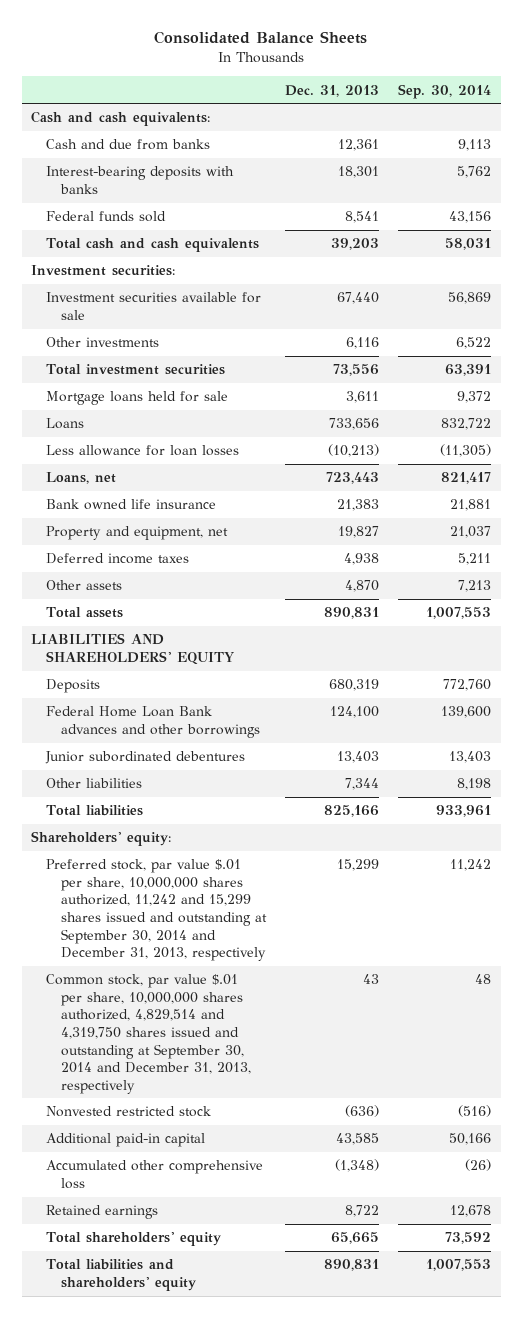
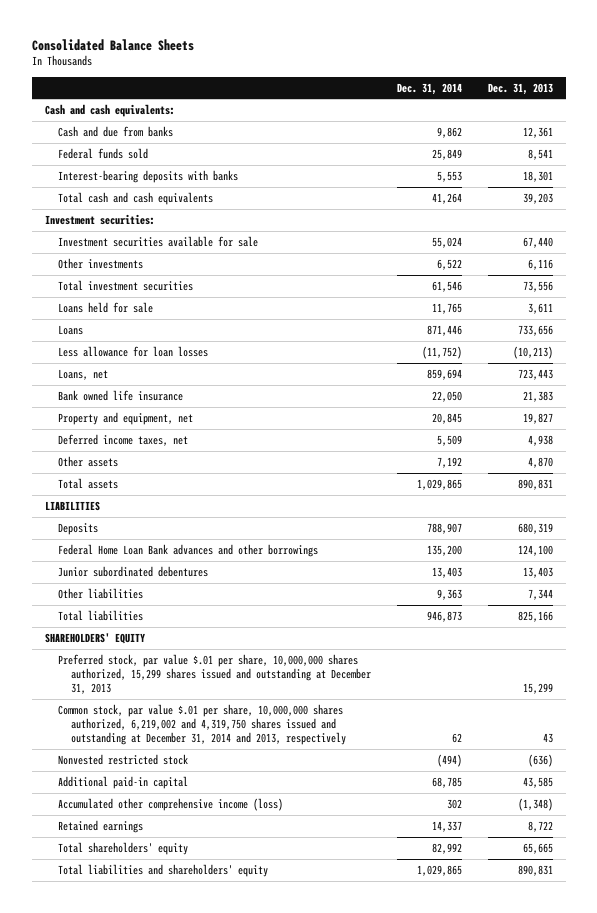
[398,83,492,99] Sep. 30, 2014 -> none
none -> [396,82,462,95] Dec. 31, 2014
[45,166,234,194] Interest-bearing deposits with banks -> [57,169,238,183] Interest-bearing deposits with banks
[45,391,228,406] Mortgage loans held for sale -> [57,301,153,313] Loans held for sale
[45,553,189,565] Deferred income taxes -> [57,433,188,446] Deferred income taxes, net
[31,633,234,665] LIABILITIES AND SHAREHOLDERS' EQUITY -> [44,500,100,511] LIABILITIES
[31,831,172,847] Shareholders' equity: -> [44,632,145,644] SHAREHOLDERS' EQUITY
[45,859,267,962] Preferred stock, par value $.01 per share, 10,000,000 shares authorized, 11,242 and 15,299 shares issued and outstanding at September 30, 2014 and December 31, 2013, respectively -> [57,653,372,694] Preferred stock, par value $.01 per share, 10,000,000 shares authorized, 15,299 shares issued and outstanding at December 31, 2013
[45,974,251,1094] Common stock, par value $.01 per share, 10,000,000 shares authorized, 4,829,514 and 4,319,750 shares issued and outstanding at September 30, 2014 and December 31, 2013, respectively -> [57,703,347,745] Common stock, par value $.01 per share, 10,000,000 shares authorized, 6,219,002 and 4,319,750 shares issued and outstanding at December 31, 2014 and 2013, respectively
[45,1160,263,1189] Accumulated other comprehensive loss -> [57,797,283,811] Accumulated other comprehensive income (loss)

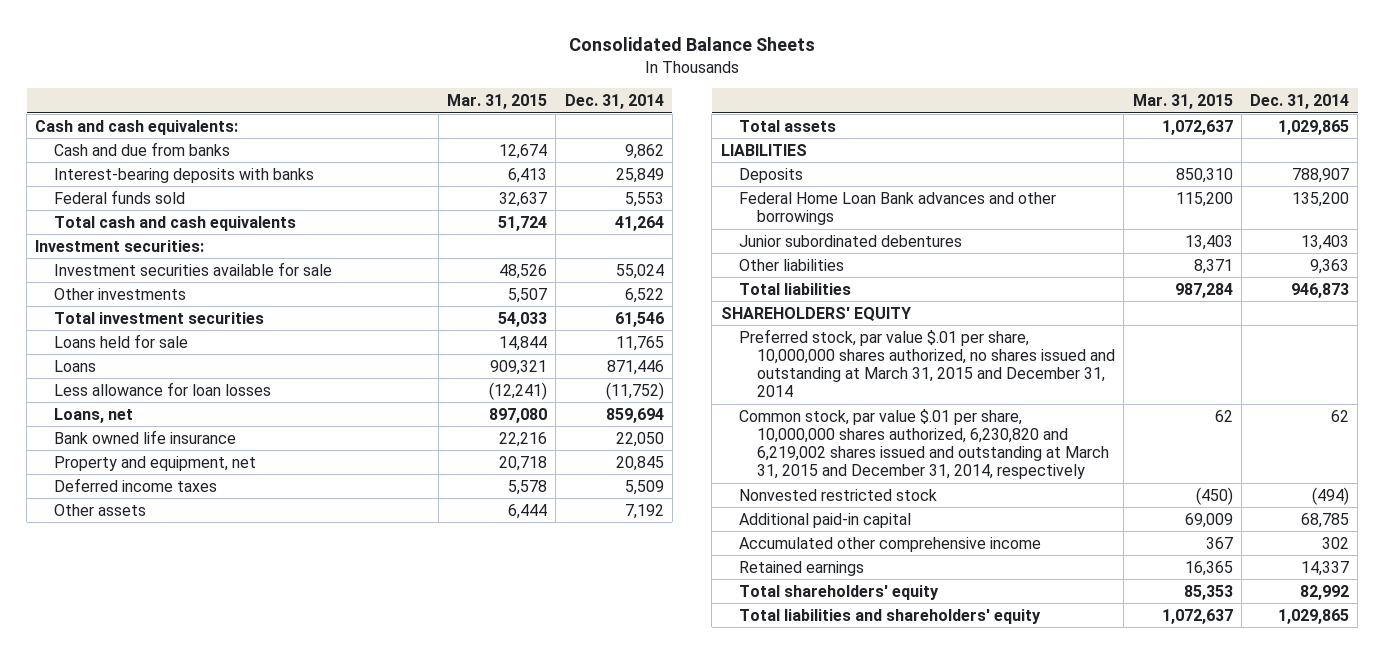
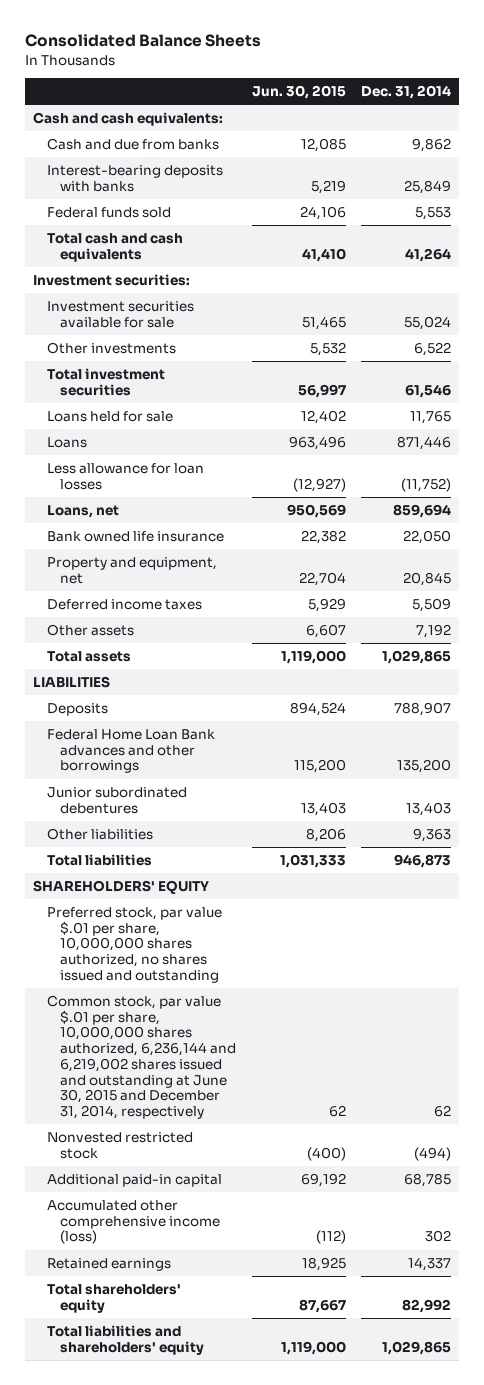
[447,94,548,110] Mar. 31, 2015 -> none
none -> [251,85,346,100] Jun. 30, 2015
[738,328,1116,398] Preferred stock, par value $.01 per share, 10,000,000 shares authorized, no shares issued and outstanding at March 31, 2015 and December 31, 2014 -> [46,907,222,983] Preferred stock, par value $.01 per share, 10,000,000 shares authorized, no shares issued and outstanding
[738,408,1110,480] Common stock, par value $.01 per share, 10,000,000 shares authorized, 6,230,820 and 6,219,002 shares issued and outstanding at March 31, 2015 and December 31, 2014, respectively -> [46,995,237,1119] Common stock, par value $.01 per share, 10,000,000 shares authorized, 6,236,144 and 6,219,002 shares issued and outstanding at June 30, 2015 and December 31, 2014, respectively
[738,536,1041,552] Accumulated other comprehensive income -> [46,1200,221,1245] Accumulated other comprehensive income (loss)

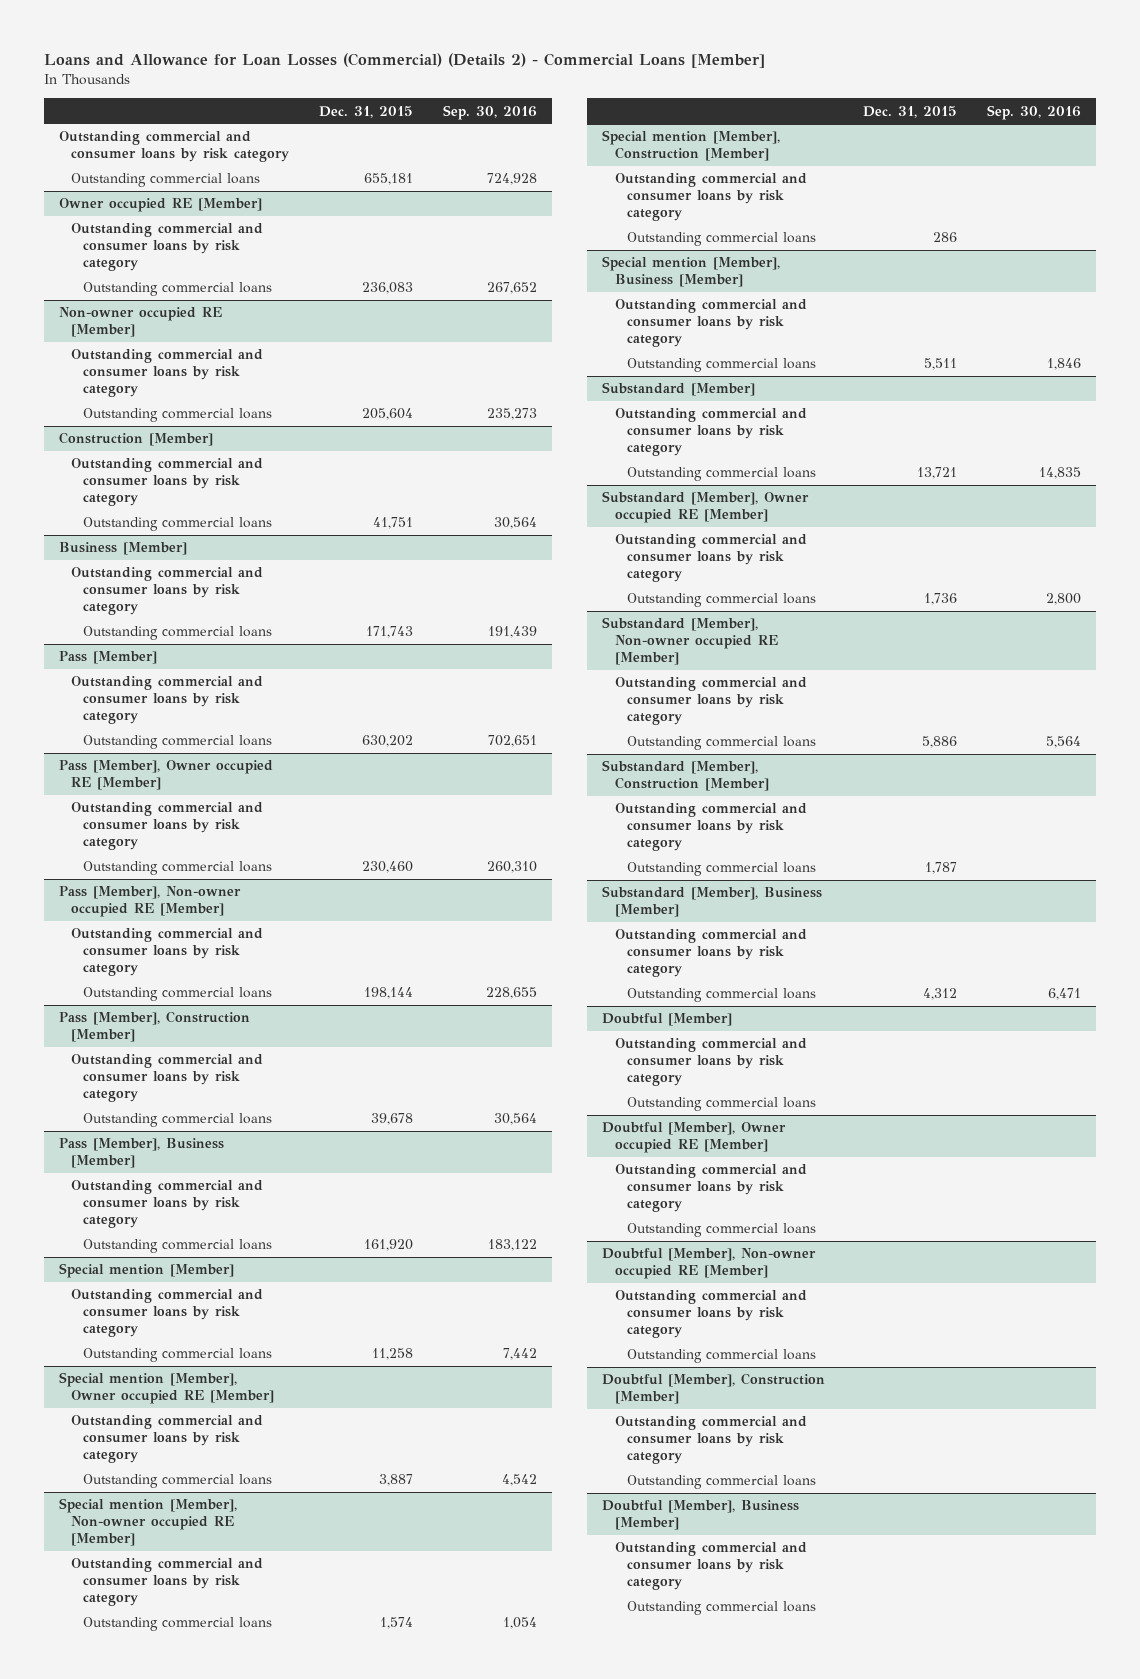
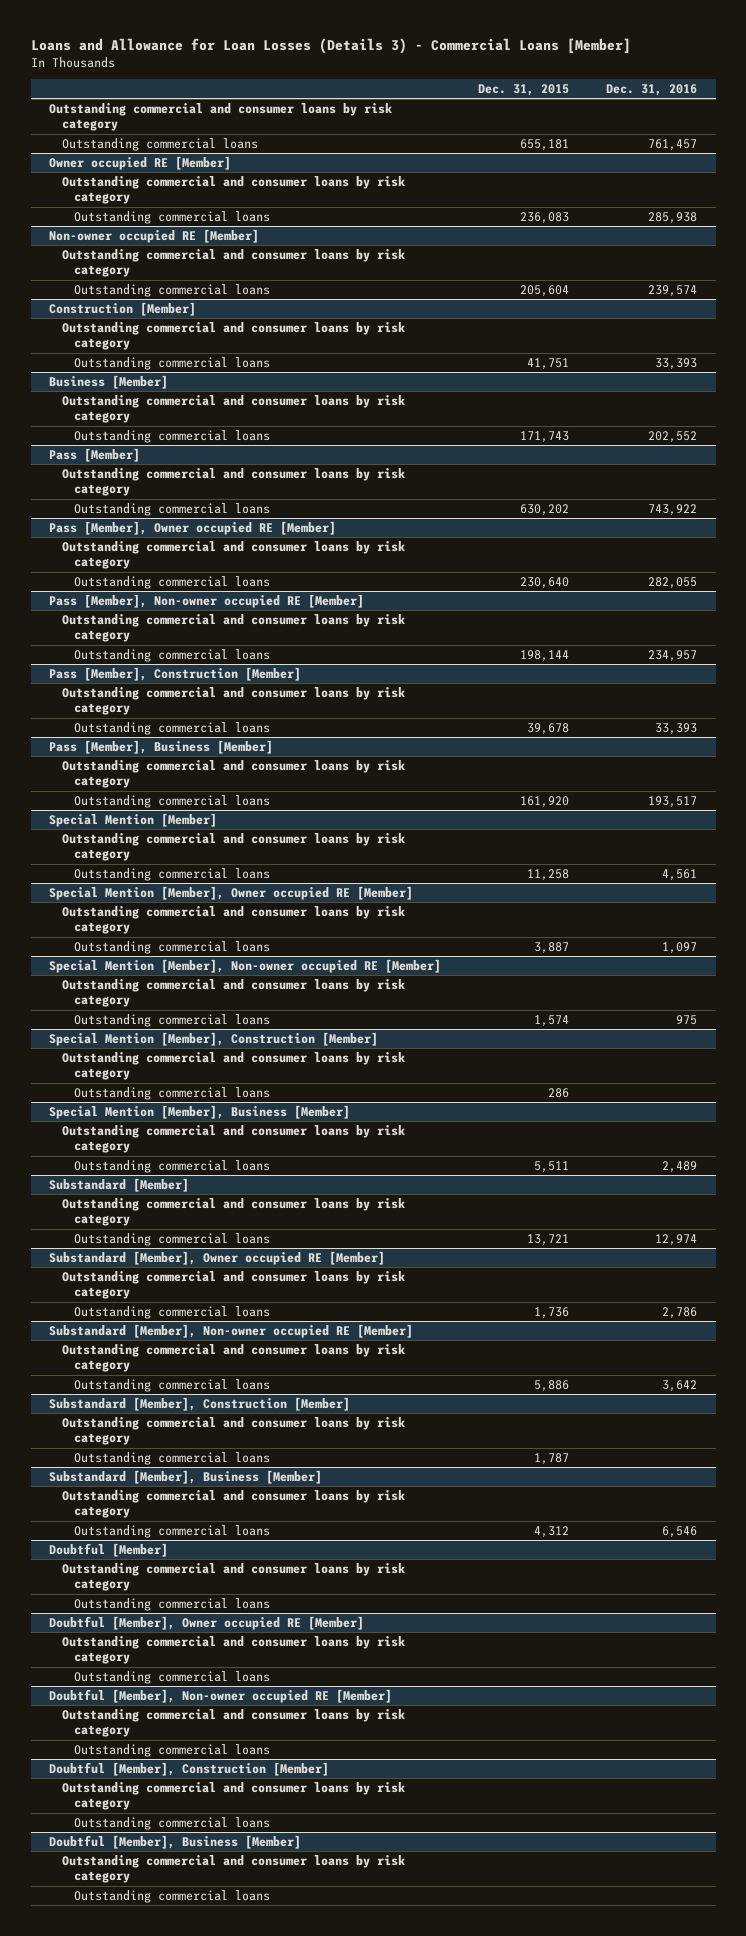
[43,53,765,69] Loans and Allowance for Loan Losses (Commercial) (Details 2) - Commercial Loans [Member] -> [30,37,631,54] Loans and Allowance for Loan Losses (Details 3) - Commercial Loans [Member]
[443,104,538,120] Sep. 30, 2016 -> none
none -> [606,83,698,96] Dec. 31, 2016
[361,861,413,874] 230,460 -> [520,576,570,589] 230,640
[58,1263,234,1279] Special mention [Member] -> [49,812,218,827] Special Mention [Member]
[58,1372,274,1405] Special mention [Member], Owner occupied RE [Member] -> [49,885,414,900] Special Mention [Member], Owner occupied RE [Member]
[58,1498,237,1546] Special mention [Member], Non-owner occupied RE [Member] -> [49,958,442,973] Special Mention [Member], Non-owner occupied RE [Member]
[602,130,781,162] Special mention [Member], Construction [Member] -> [49,1031,379,1046] Special Mention [Member], Construction [Member]
[602,256,781,288] Special mention [Member], Business [Member] -> [49,1104,351,1119] Special Mention [Member], Business [Member]

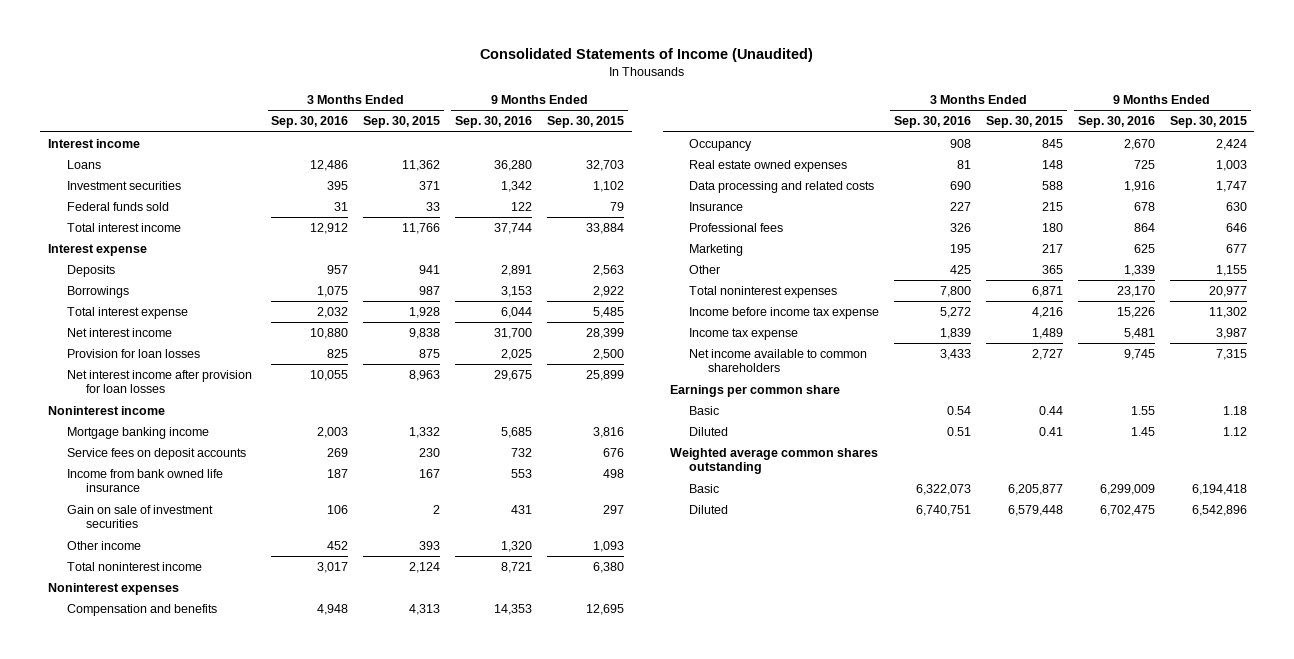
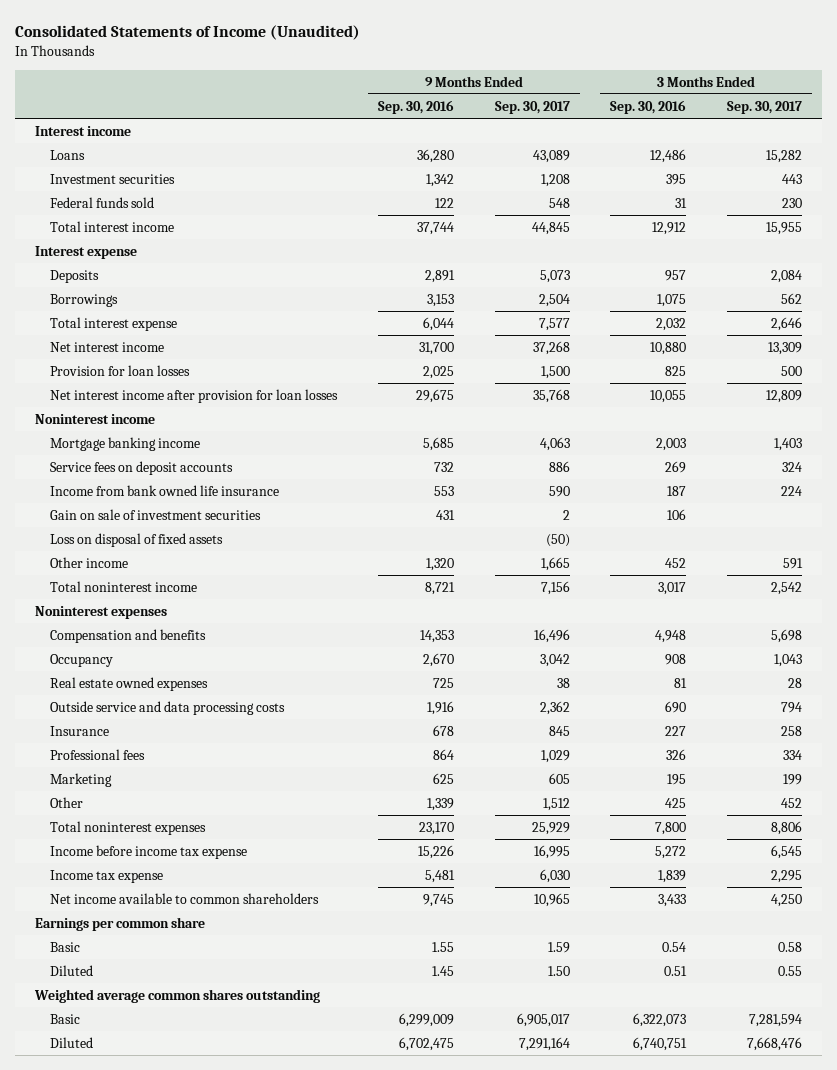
[363,116,441,129] Sep. 30, 2015 -> none
[547,116,625,129] Sep. 30, 2015 -> none
none -> [494,100,570,114] Sep. 30, 2017
none -> [726,100,802,114] Sep. 30, 2017
none -> [50,532,224,547] Loss on disposal of fixed assets
[689,181,875,194] Data processing and related costs -> [50,700,286,715] Outside service and data processing costs

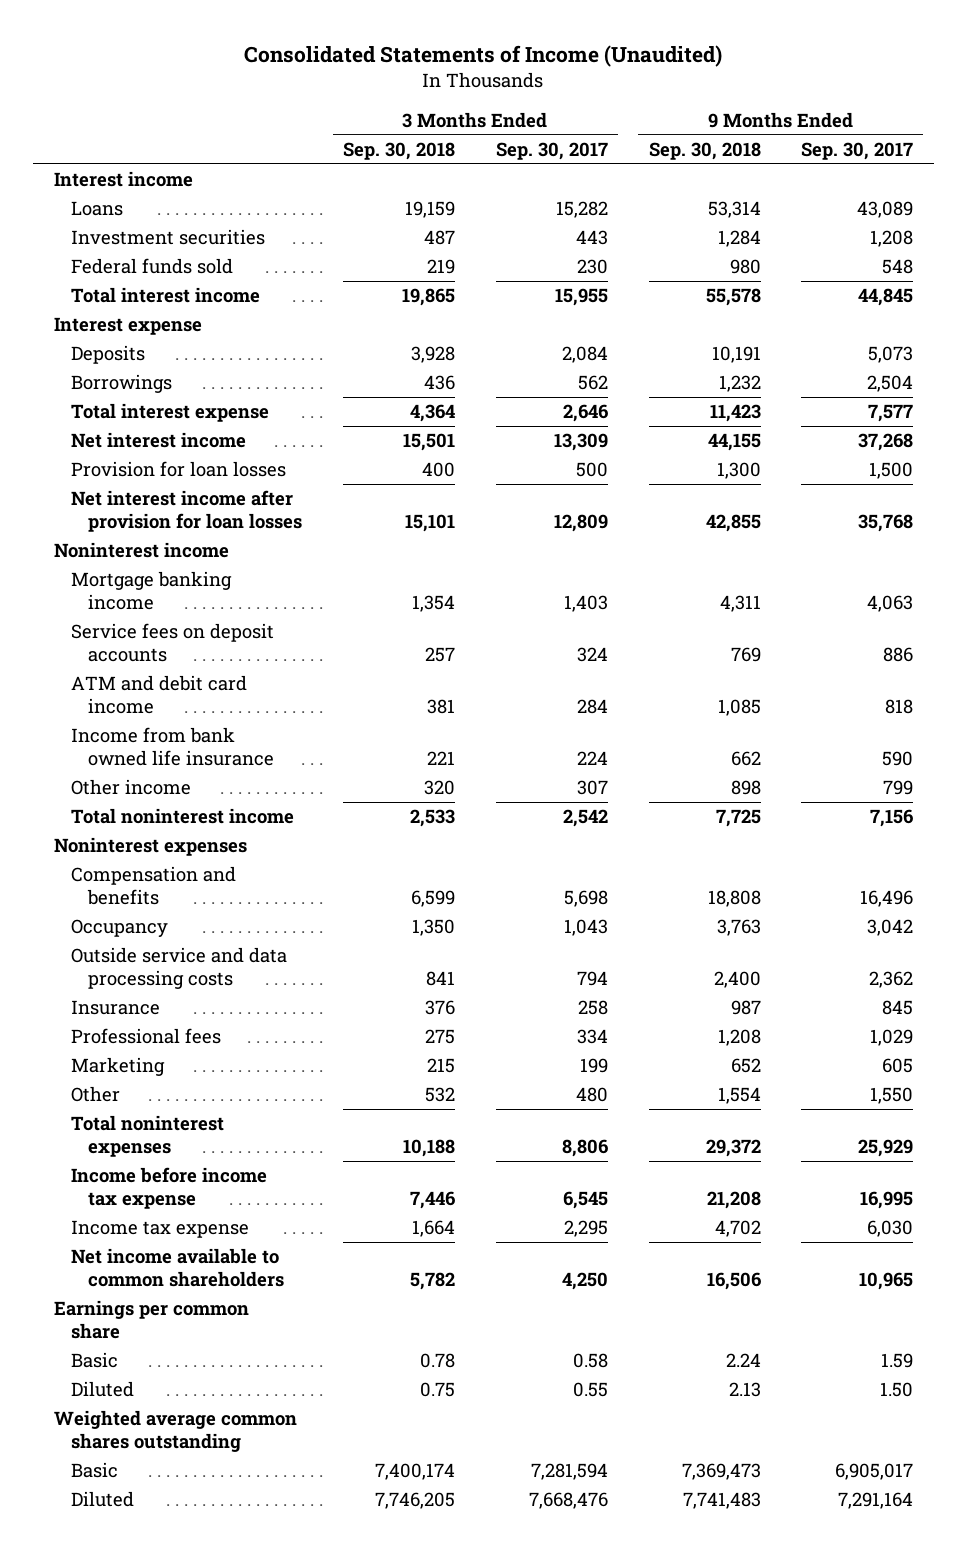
[378,99,455,114] Sep. 30, 2016 -> none
[610,99,687,114] Sep. 30, 2016 -> none
none -> [343,141,456,160] Sep. 30, 2018
none -> [648,141,761,160] Sep. 30, 2018
none -> [71,675,248,715] ATM and debit card income
[50,508,262,520] Gain on sale of investment securities -> none
[50,532,224,547] Loss on disposal of fixed assets -> none
[540,556,570,571] 1,665 -> [883,780,914,796] 799
[782,557,803,569] 591 -> [576,780,608,796] 307
[50,676,209,691] Real estate owned expenses -> none
[542,797,570,811] 1,512 -> [870,1087,914,1105] 1,550
[780,797,802,808] 452 -> [575,1087,608,1103] 480

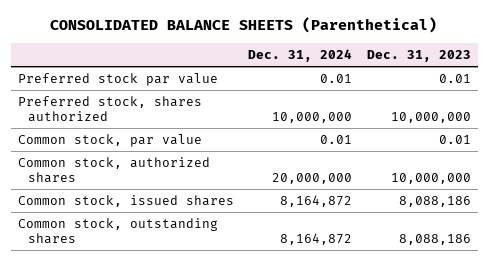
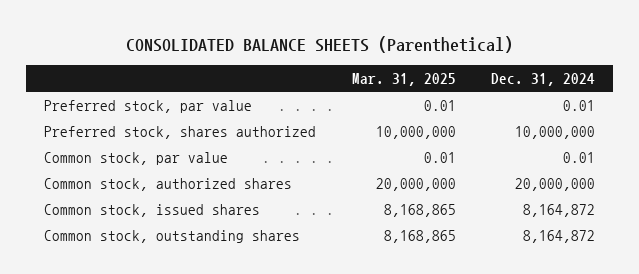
[366,49,471,62] Dec. 31, 2023 -> none
none -> [351,73,456,87] Mar. 31, 2025
[18,72,219,86] Preferred stock par value -> [44,99,253,113] Preferred stock, par value

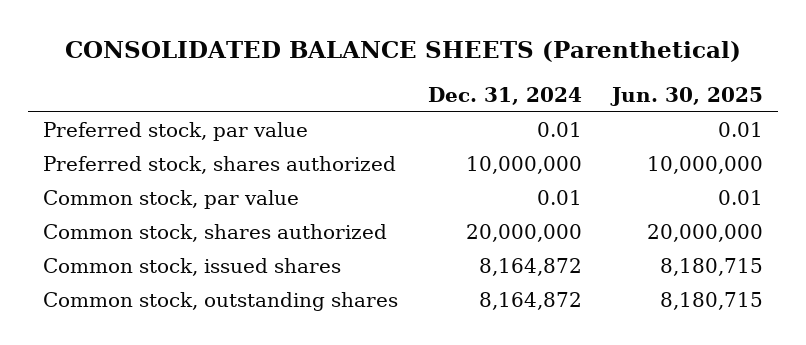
[351,73,456,87] Mar. 31, 2025 -> none
none -> [610,87,764,107] Jun. 30, 2025
[44,177,293,191] Common stock, authorized shares -> [42,224,387,243] Common stock, shares authorized

